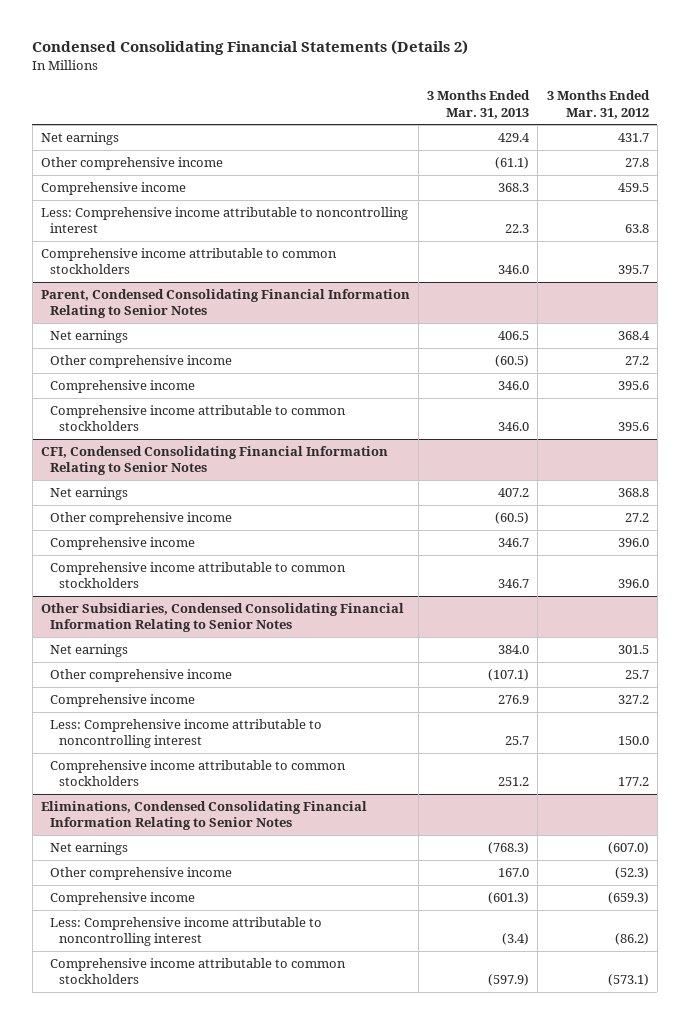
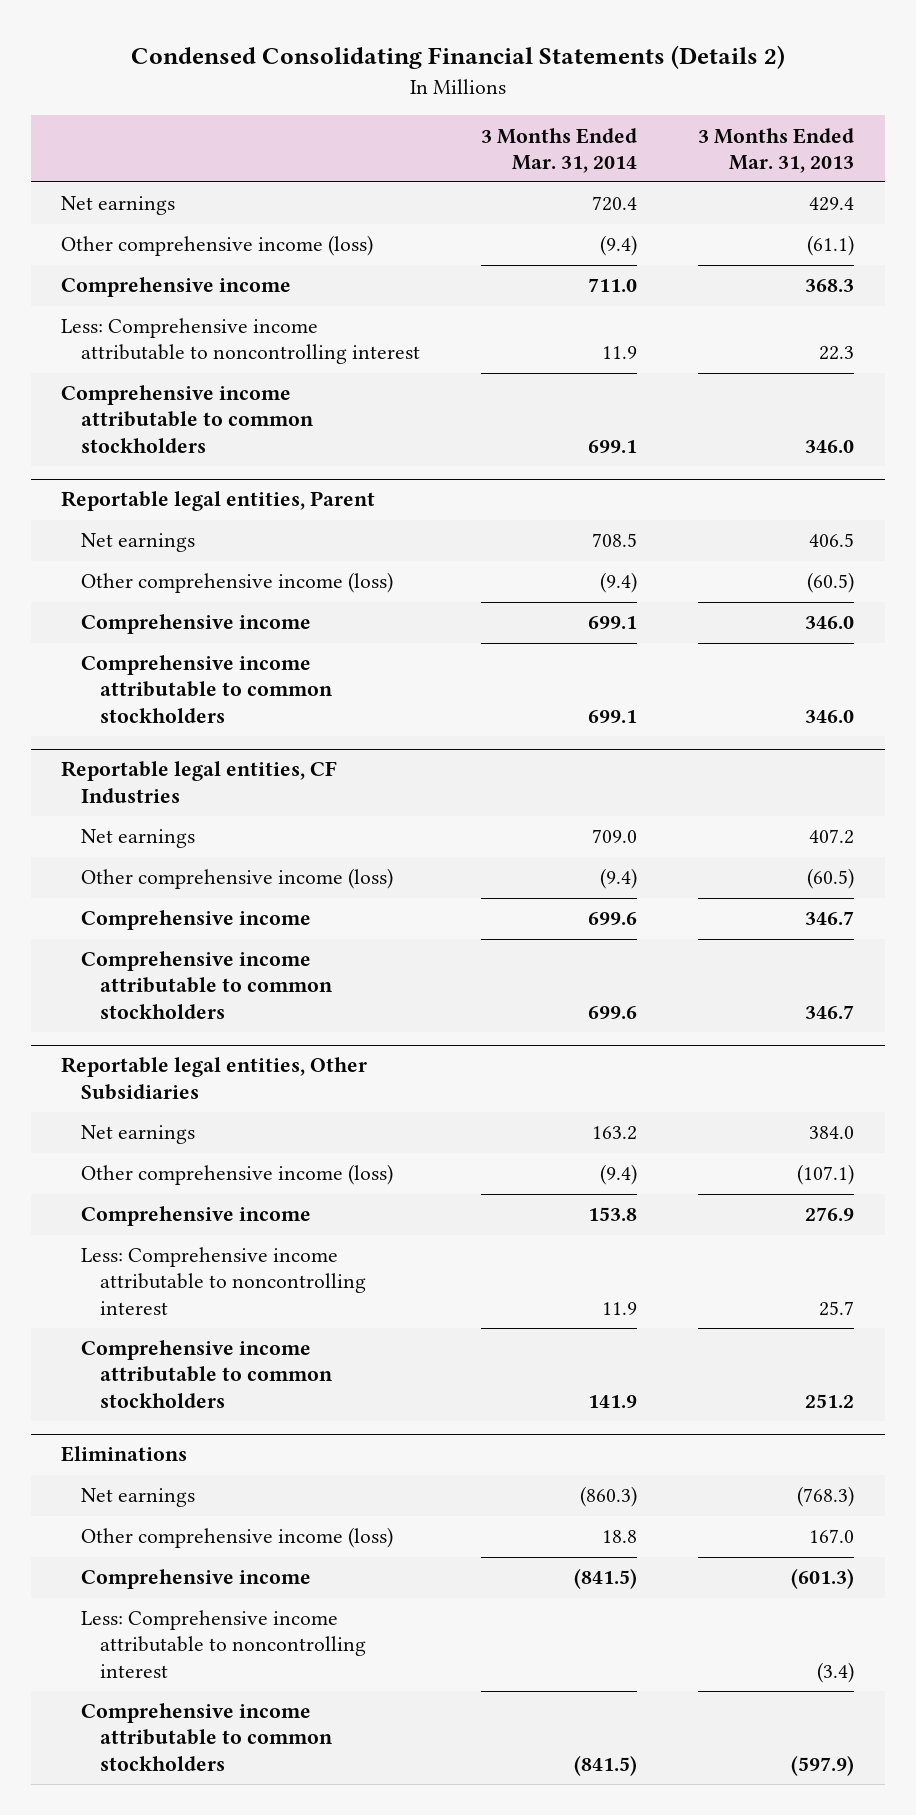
[546,90,650,119] 3 Months Ended Mar. 31, 2012 -> none
none -> [480,127,637,173] 3 Months Ended Mar. 31, 2014
[40,157,223,171] Other comprehensive income -> [61,235,374,257] Other comprehensive income (loss)
[40,289,410,319] Parent, Condensed Consolidating Financial Information Relating to Senior Notes -> none
none -> [61,491,376,512] Reportable legal entities, Parent
[50,355,233,369] Other comprehensive income -> [80,572,393,594] Other comprehensive income (loss)
[40,446,388,476] CFI, Condensed Consolidating Financial Information Relating to Senior Notes -> none
none -> [61,761,338,803] Reportable legal entities, CF Industries
[50,512,233,526] Other comprehensive income -> [80,868,393,890] Other comprehensive income (loss)
[40,603,404,633] Other Subsidiaries, Condensed Consolidating Financial Information Relating to Senior Notes -> none
none -> [61,1057,368,1100] Reportable legal entities, Other Subsidiaries
[50,669,233,683] Other comprehensive income -> [80,1164,393,1186] Other comprehensive income (loss)
[40,801,367,831] Eliminations, Condensed Consolidating Financial Information Relating to Senior Notes -> none
none -> [61,1446,188,1463] Eliminations
[50,867,233,881] Other comprehensive income -> [80,1527,393,1549] Other comprehensive income (loss)

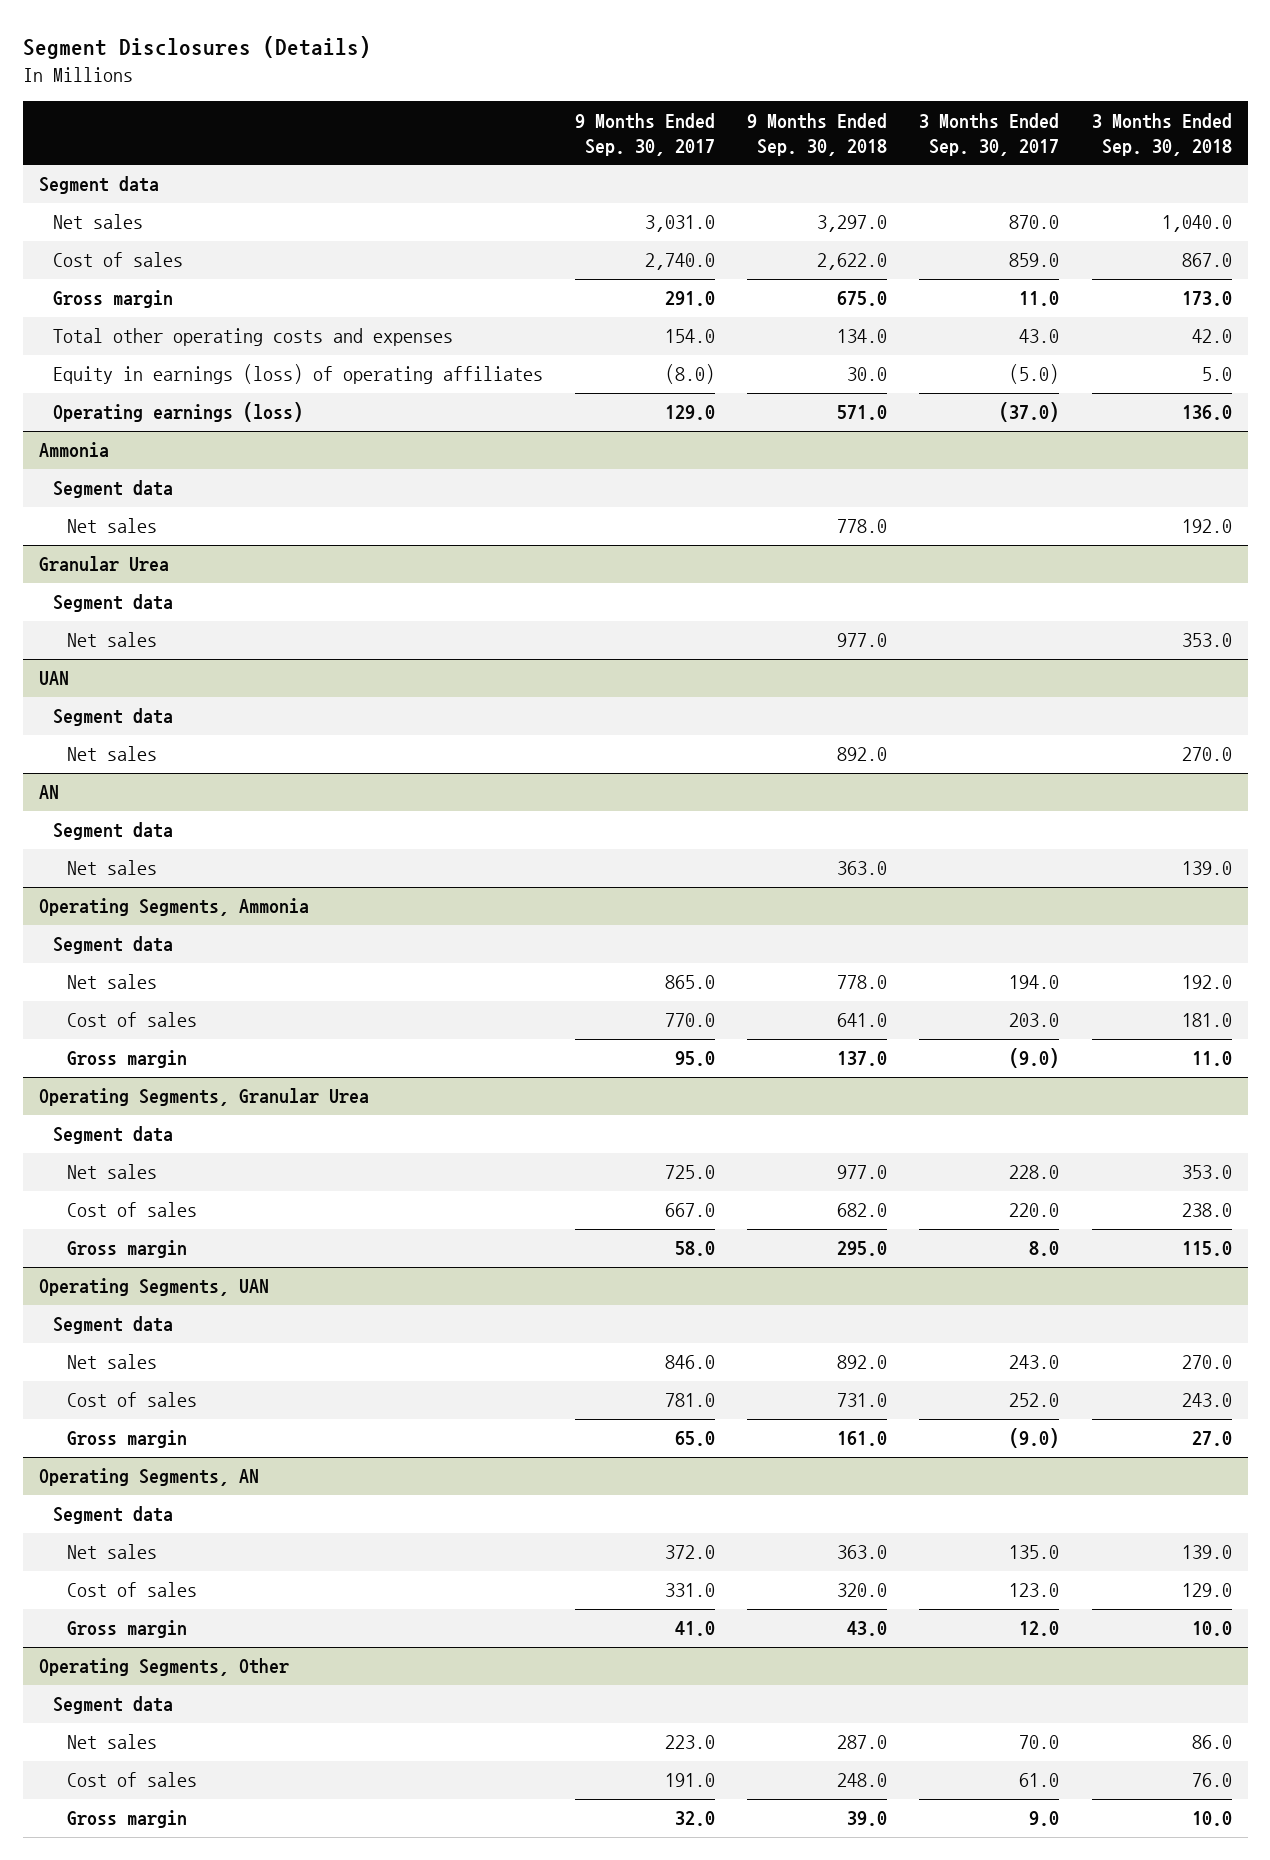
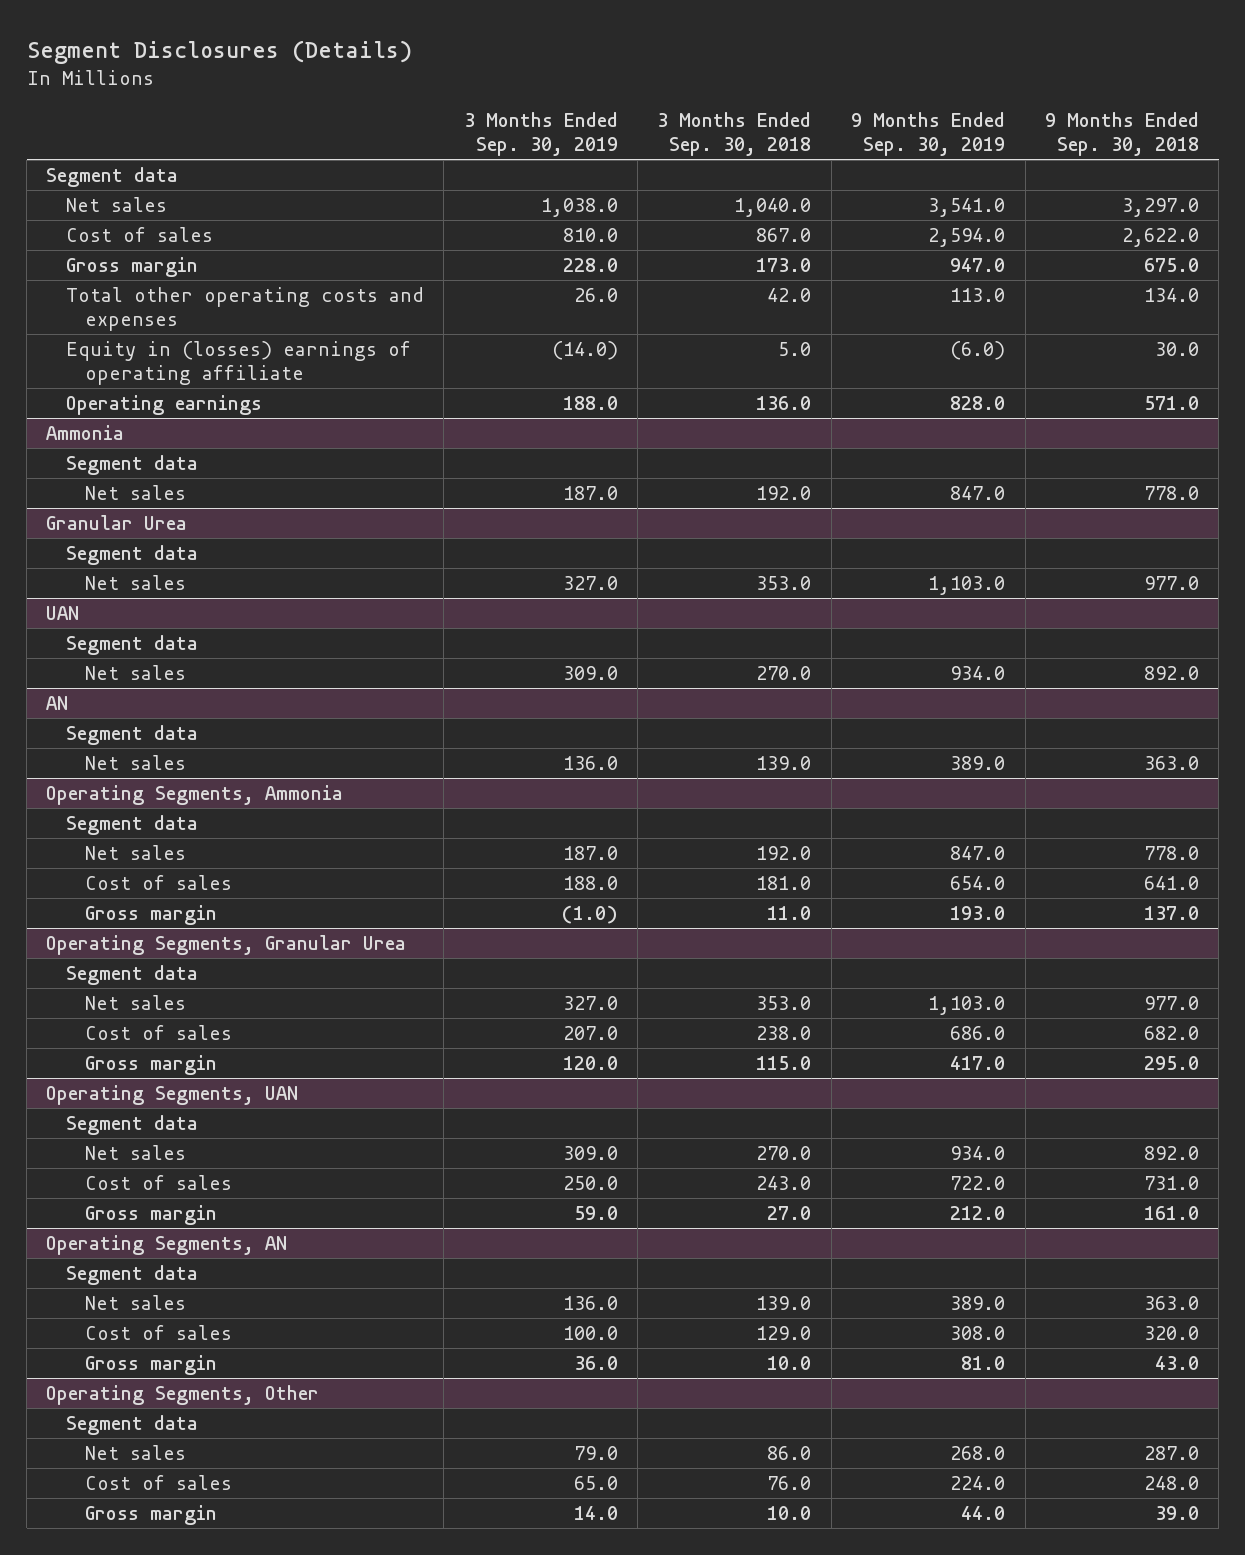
[575,112,716,156] 9 Months Ended Sep. 30, 2017 -> none
[919,112,1060,156] 3 Months Ended Sep. 30, 2017 -> none
none -> [463,112,618,156] 3 Months Ended Sep. 30, 2019
none -> [851,112,1006,156] 9 Months Ended Sep. 30, 2019
[52,364,543,385] Equity in earnings (loss) of operating affiliates -> [65,341,411,385] Equity in (losses) earnings of operating affiliate
[52,402,303,423] Operating earnings (loss) -> [65,395,262,416] Operating earnings

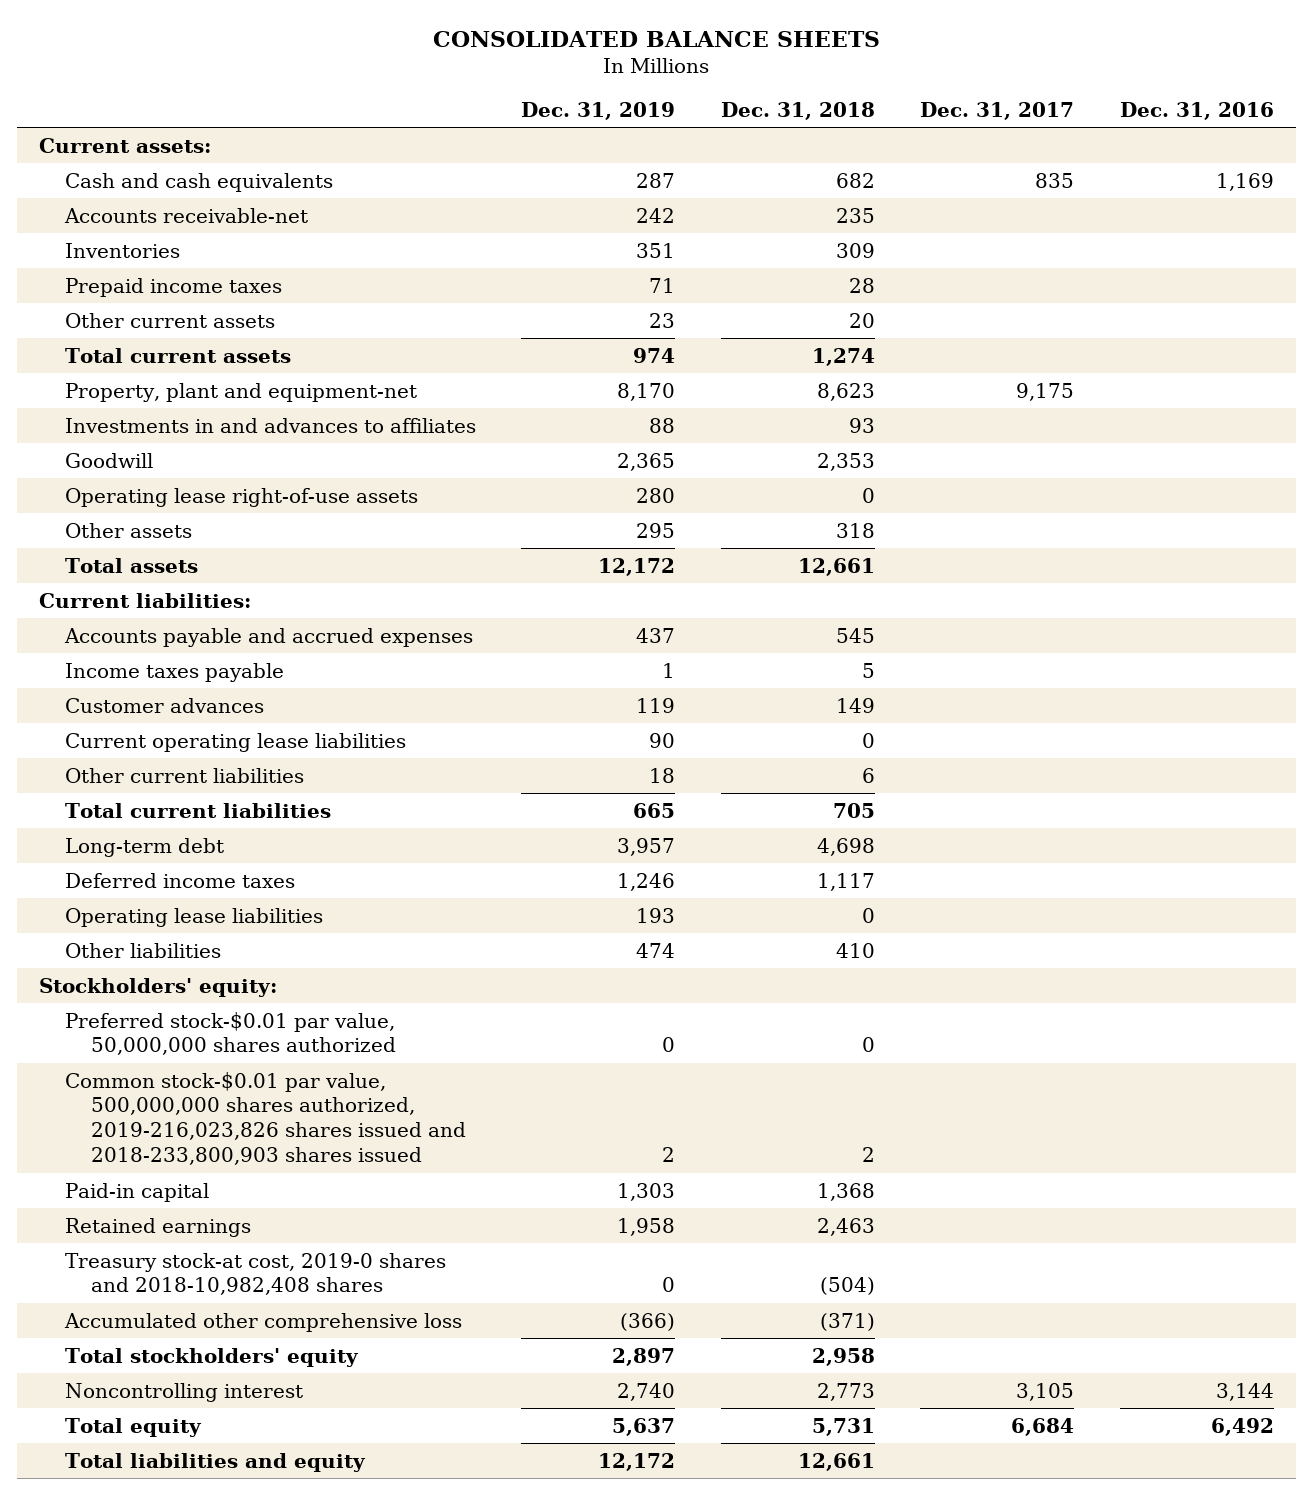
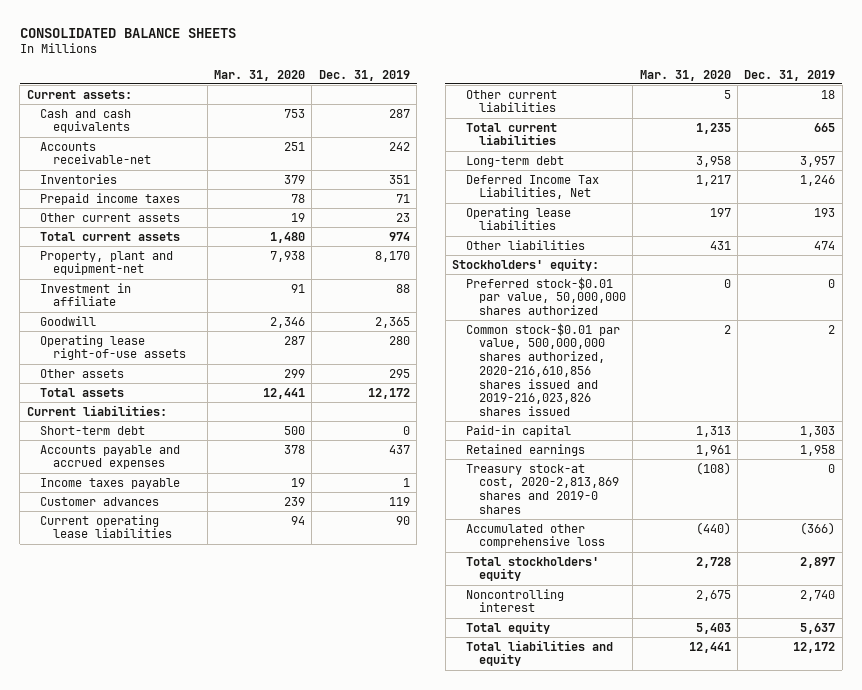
[720,101,875,120] Dec. 31, 2018 -> none
[920,101,1075,120] Dec. 31, 2017 -> none
[1119,101,1274,120] Dec. 31, 2016 -> none
none -> [213,69,305,81] Mar. 31, 2020
[65,417,477,433] Investments in and advances to affiliates -> [39,282,131,307] Investment in affiliate
none -> [39,425,145,435] Short-term debt
[65,872,296,888] Deferred income taxes -> [465,174,599,200] Deferred Income Tax Liabilities, Net
[65,1071,466,1166] Common stock-$0.01 par value, 500,000,000 shares authorized, 2019-216,023,826 shares issued and 2018-233,800,903 shares issued -> [465,322,620,416] Common stock-$0.01 par value, 500,000,000 shares authorized, 2020-216,610,856 shares issued and 2019-216,023,826 shares issued
[65,1252,447,1296] Treasury stock-at cost, 2019-0 shares and 2018-10,982,408 shares -> [465,463,619,514] Treasury stock-at cost, 2020-2,813,869 shares and 2019-0 shares

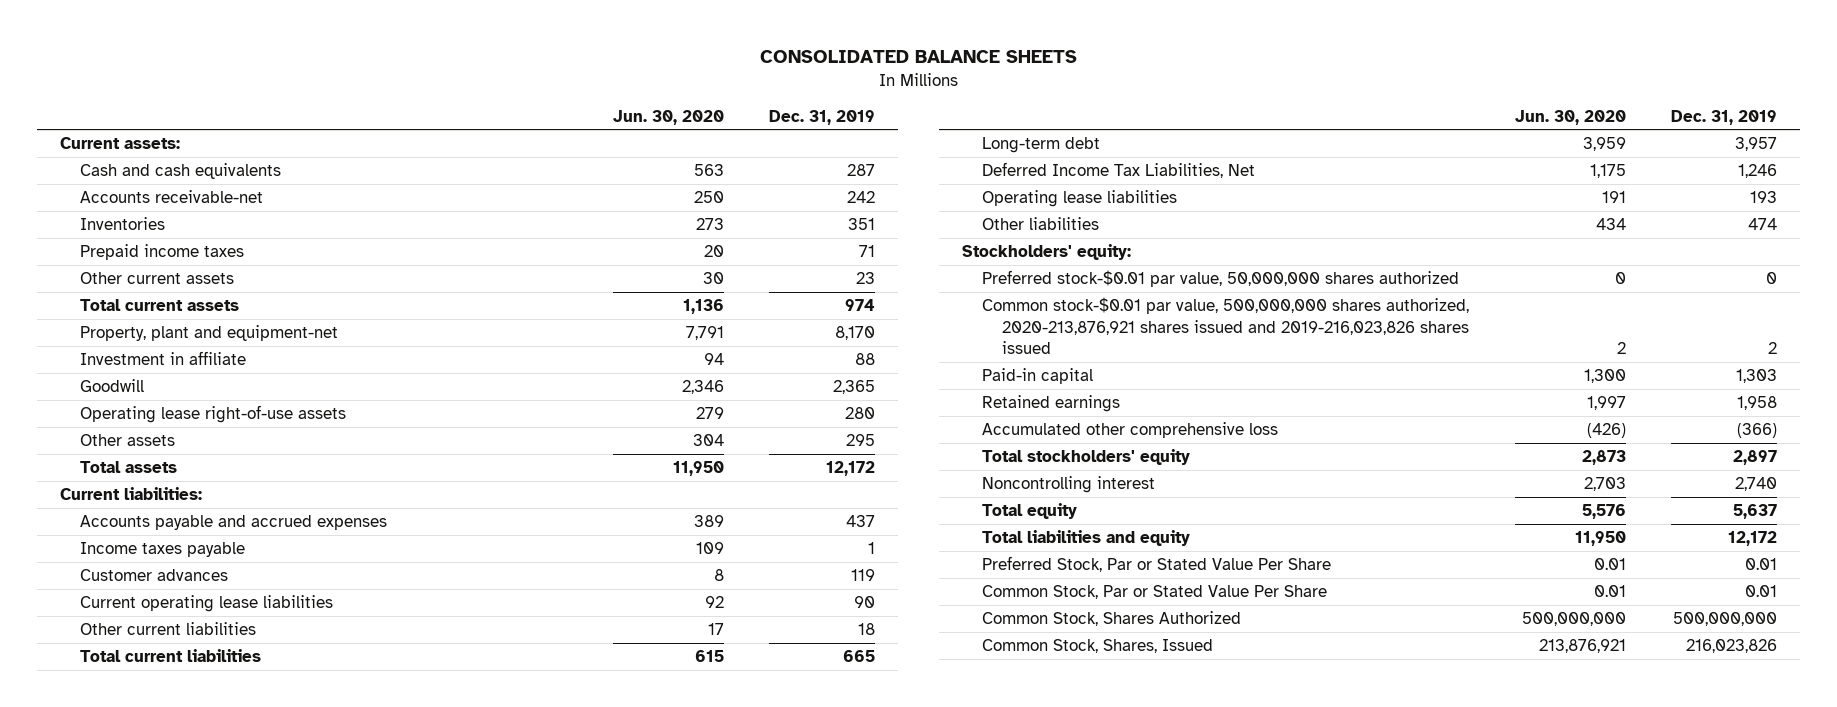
[213,69,305,81] Mar. 31, 2020 -> none
none -> [612,109,724,125] Jun. 30, 2020
[39,425,145,435] Short-term debt -> none
[465,322,620,416] Common stock-$0.01 par value, 500,000,000 shares authorized, 2020-216,610,856 shares issued and 2019-216,023,826 shares issued -> [982,296,1470,355] Common stock-$0.01 par value, 500,000,000 shares authorized, 2020-213,876,921 shares issued and 2019-216,023,826 shares issued
[465,463,619,514] Treasury stock-at cost, 2020-2,813,869 shares and 2019-0 shares -> none
none -> [982,555,1332,572] Preferred Stock, Par or Stated Value Per Share
none -> [982,584,1328,599] Common Stock, Par or Stated Value Per Share
none -> [982,610,1242,626] Common Stock, Shares Authorized
none -> [982,638,1214,653] Common Stock, Shares, Issued

